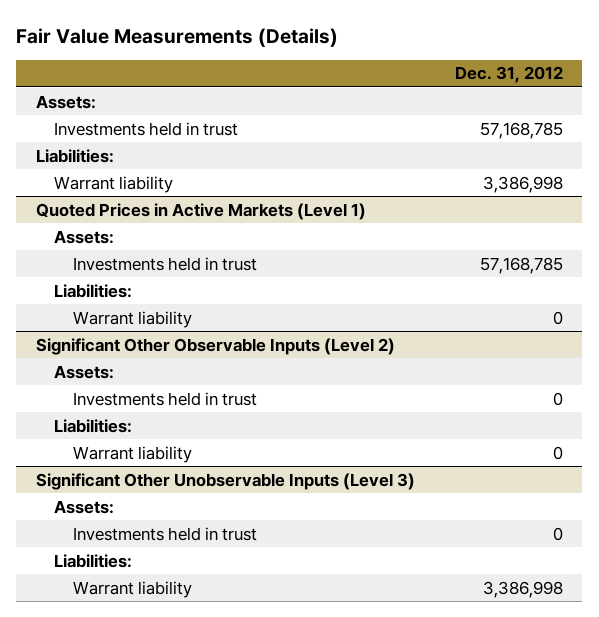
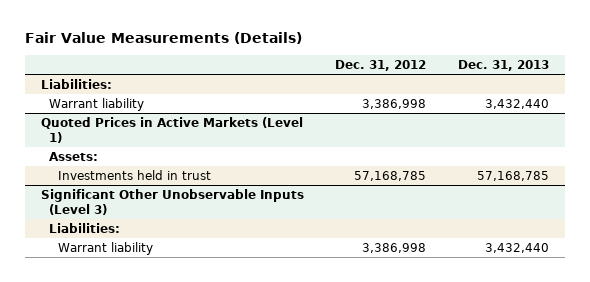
none -> [457,60,549,72] Dec. 31, 2013
[36,94,97,109] Assets: -> none
[54,121,239,136] Investments held in trust -> none
[54,283,133,298] Liabilities: -> none
[72,310,192,328] Warrant liability -> none
[36,337,396,355] Significant Other Observable Inputs (Level 2) -> none
[54,364,115,379] Assets: -> none
[72,391,257,406] Investments held in trust -> none
[54,418,133,433] Liabilities: -> none
[72,445,192,463] Warrant liability -> none
[54,499,115,514] Assets: -> none
[72,526,257,541] Investments held in trust -> none

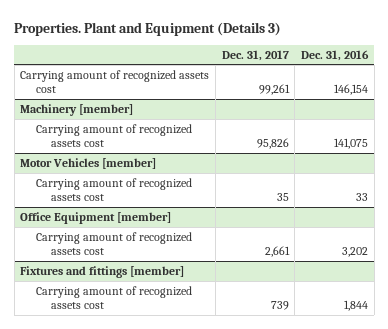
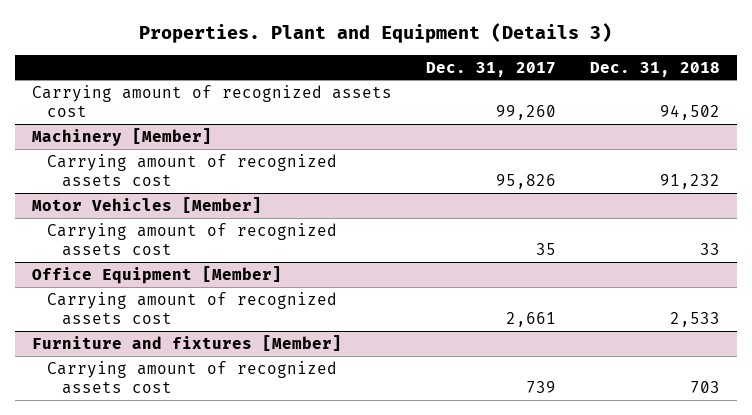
[301,49,370,61] Dec. 31, 2016 -> none
none -> [589,61,720,77] Dec. 31, 2018
[258,84,290,96] 99,261 -> [495,104,556,120] 99,260
[20,103,134,116] Machinery [member] -> [31,127,212,146] Machinery [Member]
[20,157,157,169] Motor Vehicles [member] -> [31,196,262,213] Motor Vehicles [Member]
[20,211,172,224] Office Equipment [member] -> [31,265,282,284] Office Equipment [Member]
[20,265,185,278] Fixtures and fittings [member] -> [31,334,342,351] Furniture and fixtures [Member]

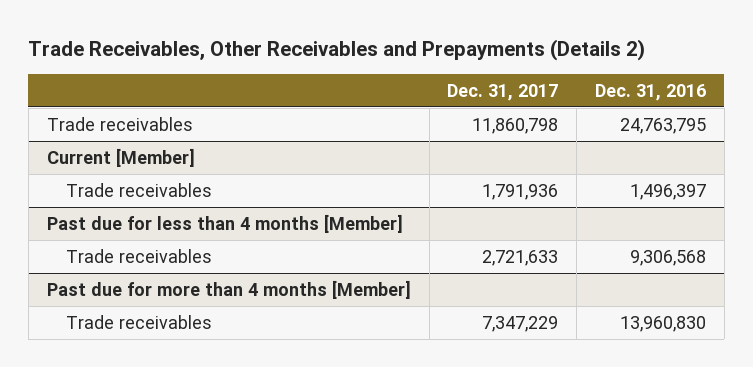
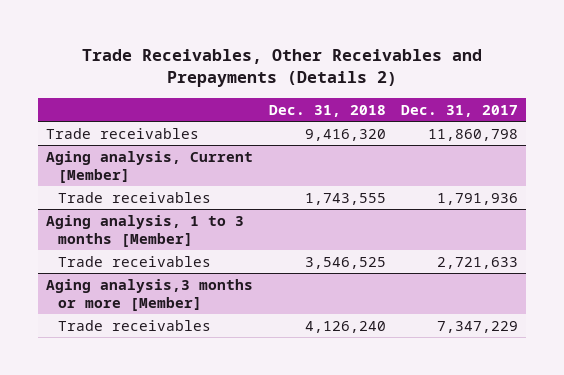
[595,83,707,101] Dec. 31, 2016 -> none
none -> [268,104,386,117] Dec. 31, 2018
[46,147,195,167] Current [Member] -> [46,150,254,183] Aging analysis, Current [Member]
[46,213,403,233] Past due for less than 4 months [Member] -> [46,214,245,247] Aging analysis, 1 to 3 months [Member]
[46,279,411,299] Past due for more than 4 months [Member] -> [46,278,254,311] Aging analysis,3 months or more [Member]

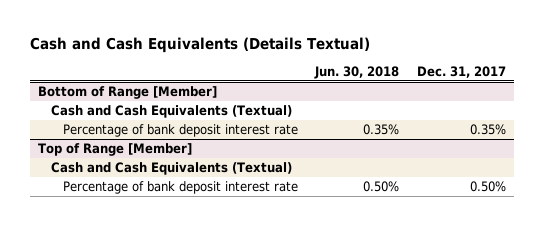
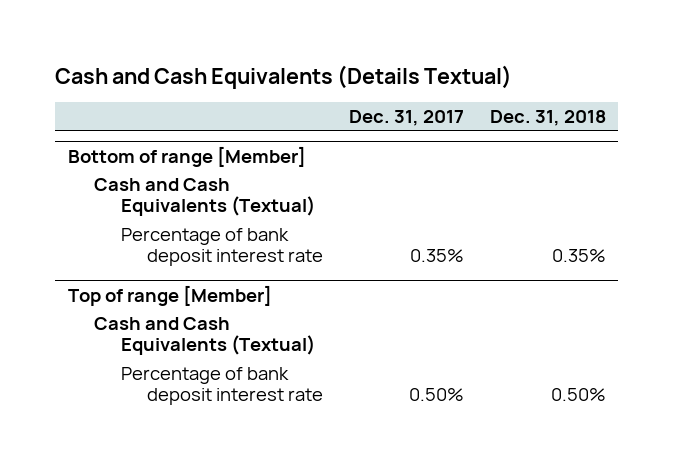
[314,65,400,79] Jun. 30, 2018 -> none
none -> [489,110,606,127] Dec. 31, 2018
[38,86,218,100] Bottom of Range [Member] -> [67,145,306,167] Bottom of range [Member]
[38,143,193,157] Top of Range [Member] -> [67,284,272,306] Top of range [Member]

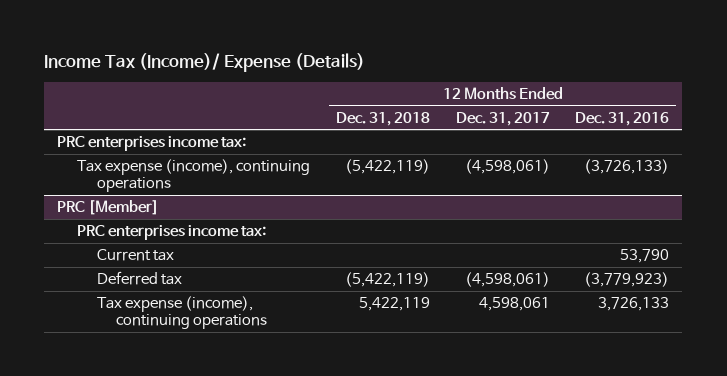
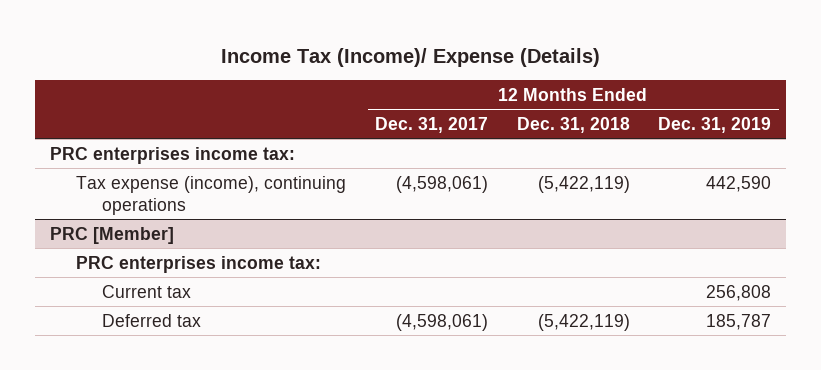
[575,111,670,126] Dec. 31, 2016 -> none
none -> [658,116,772,133] Dec. 31, 2019
[96,296,268,330] Tax expense (income), continuing operations -> none

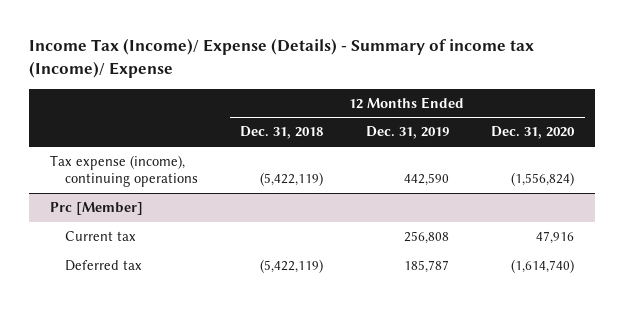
[220,47,600,67] Income Tax (Income)/ Expense (Details) -> [28,38,534,79] Income Tax (Income)/ Expense (Details) - Summary of income tax (Income)/ Expense
[374,116,488,133] Dec. 31, 2017 -> none
none -> [491,126,576,140] Dec. 31, 2020
[49,146,295,164] PRC enterprises income tax: -> none
[76,255,322,273] PRC enterprises income tax: -> none
[49,226,174,244] PRC [Member] -> [49,202,143,216] Prc [Member]

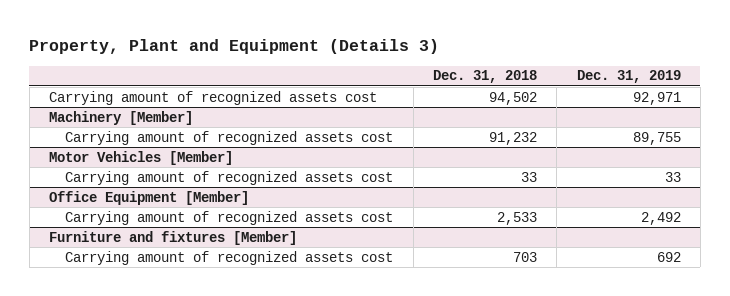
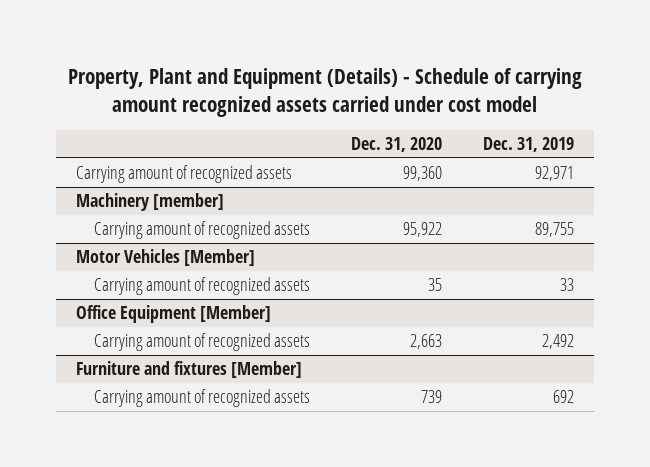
[29,39,440,55] Property, Plant and Equipment (Details 3) -> [68,67,583,117] Property, Plant and Equipment (Details) - Schedule of carrying amount recognized assets carried under cost model
[433,70,538,84] Dec. 31, 2018 -> none
none -> [350,137,442,153] Dec. 31, 2020
[49,90,378,105] Carrying amount of recognized assets cost -> [76,165,293,184] Carrying amount of recognized assets
[49,110,194,125] Machinery [Member] -> [76,193,225,212] Machinery [member]
[65,130,394,145] Carrying amount of recognized assets cost -> [93,221,310,240] Carrying amount of recognized assets
[65,170,394,185] Carrying amount of recognized assets cost -> [93,277,310,296] Carrying amount of recognized assets
[65,210,394,225] Carrying amount of recognized assets cost -> [93,333,310,352] Carrying amount of recognized assets
[65,250,394,265] Carrying amount of recognized assets cost -> [93,389,310,408] Carrying amount of recognized assets

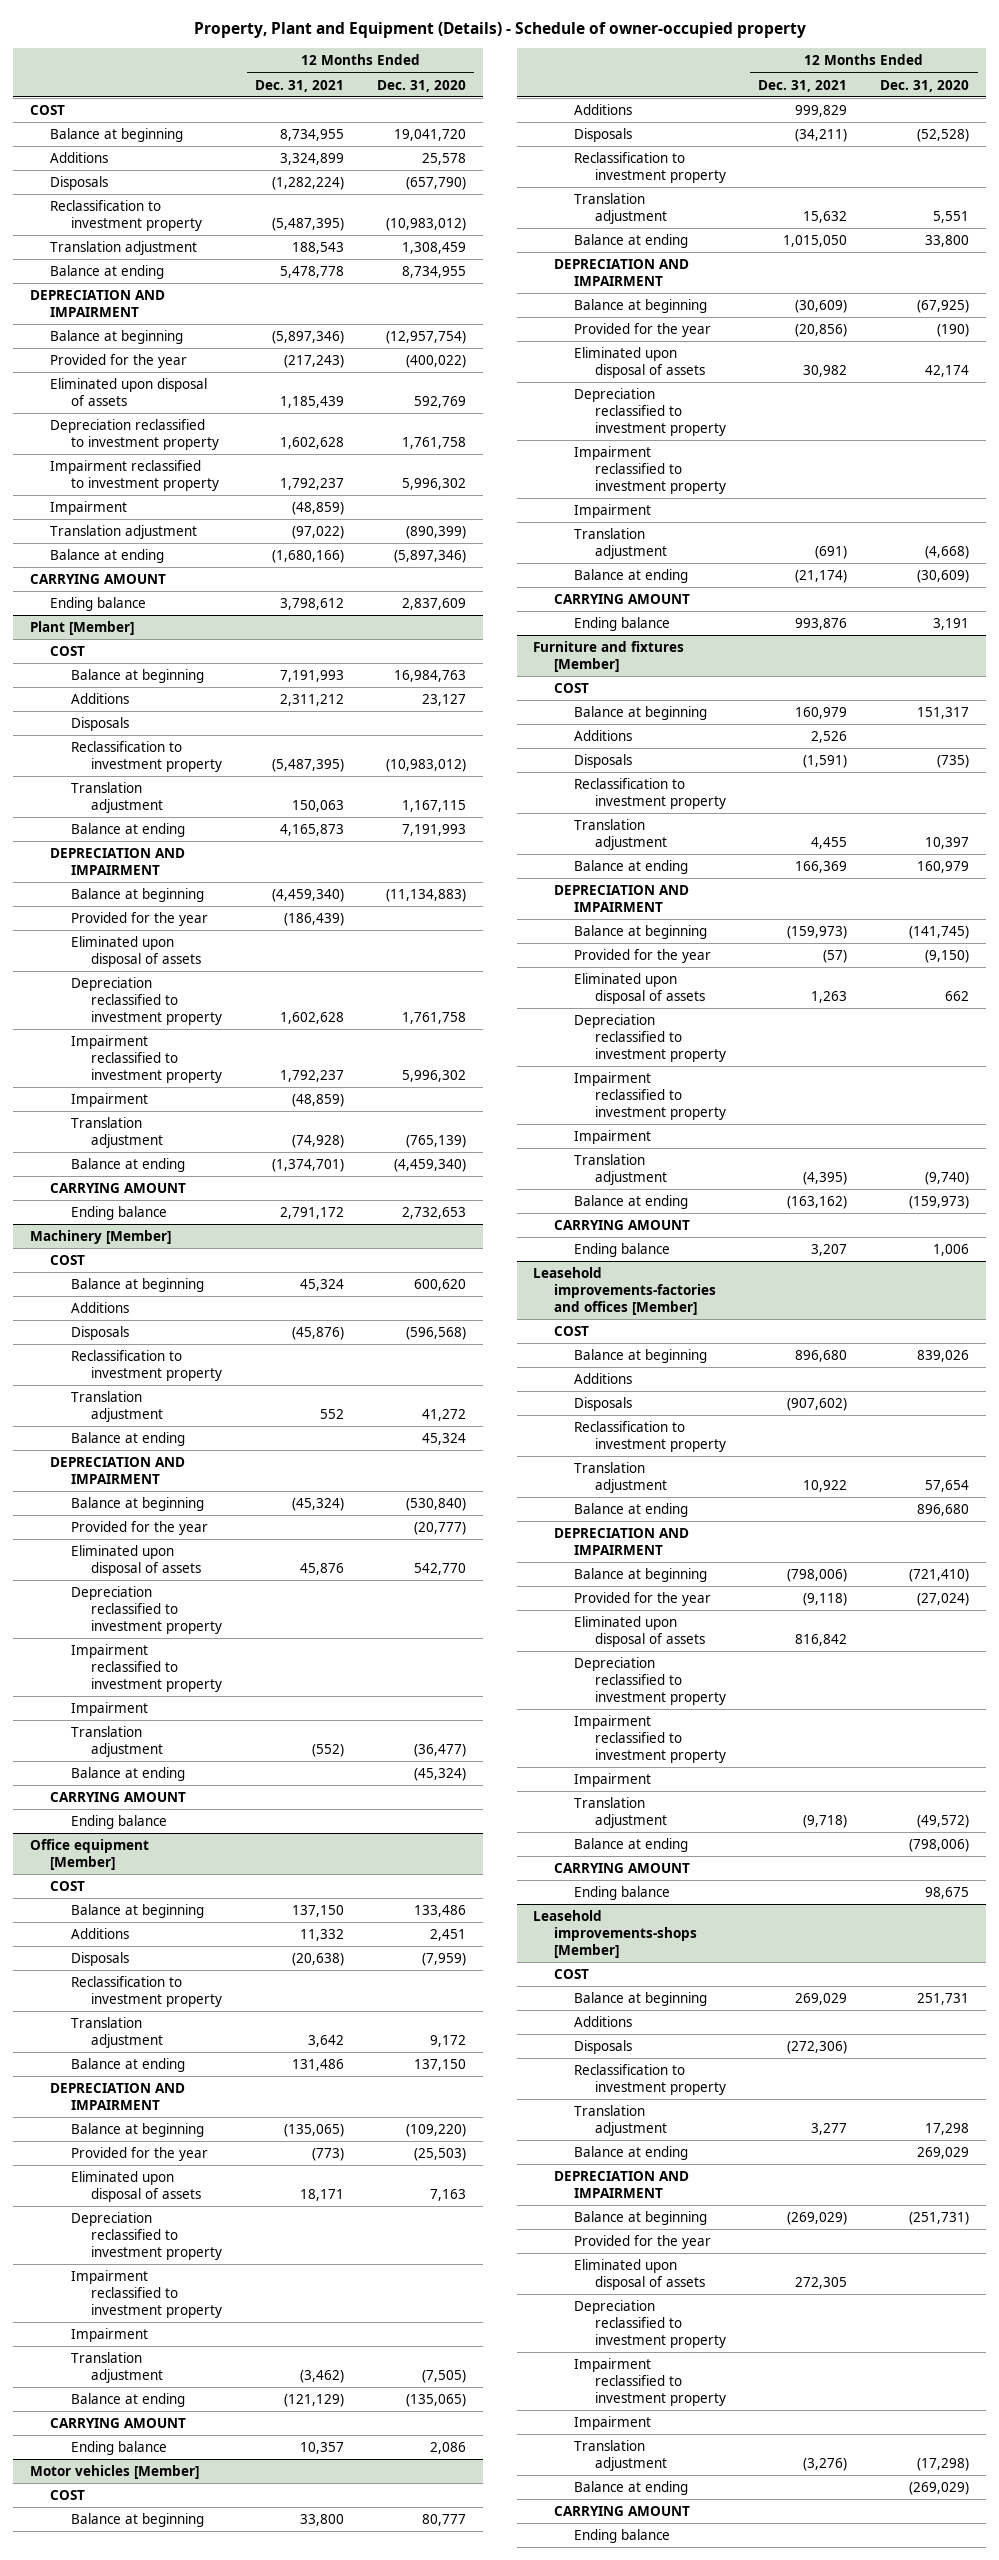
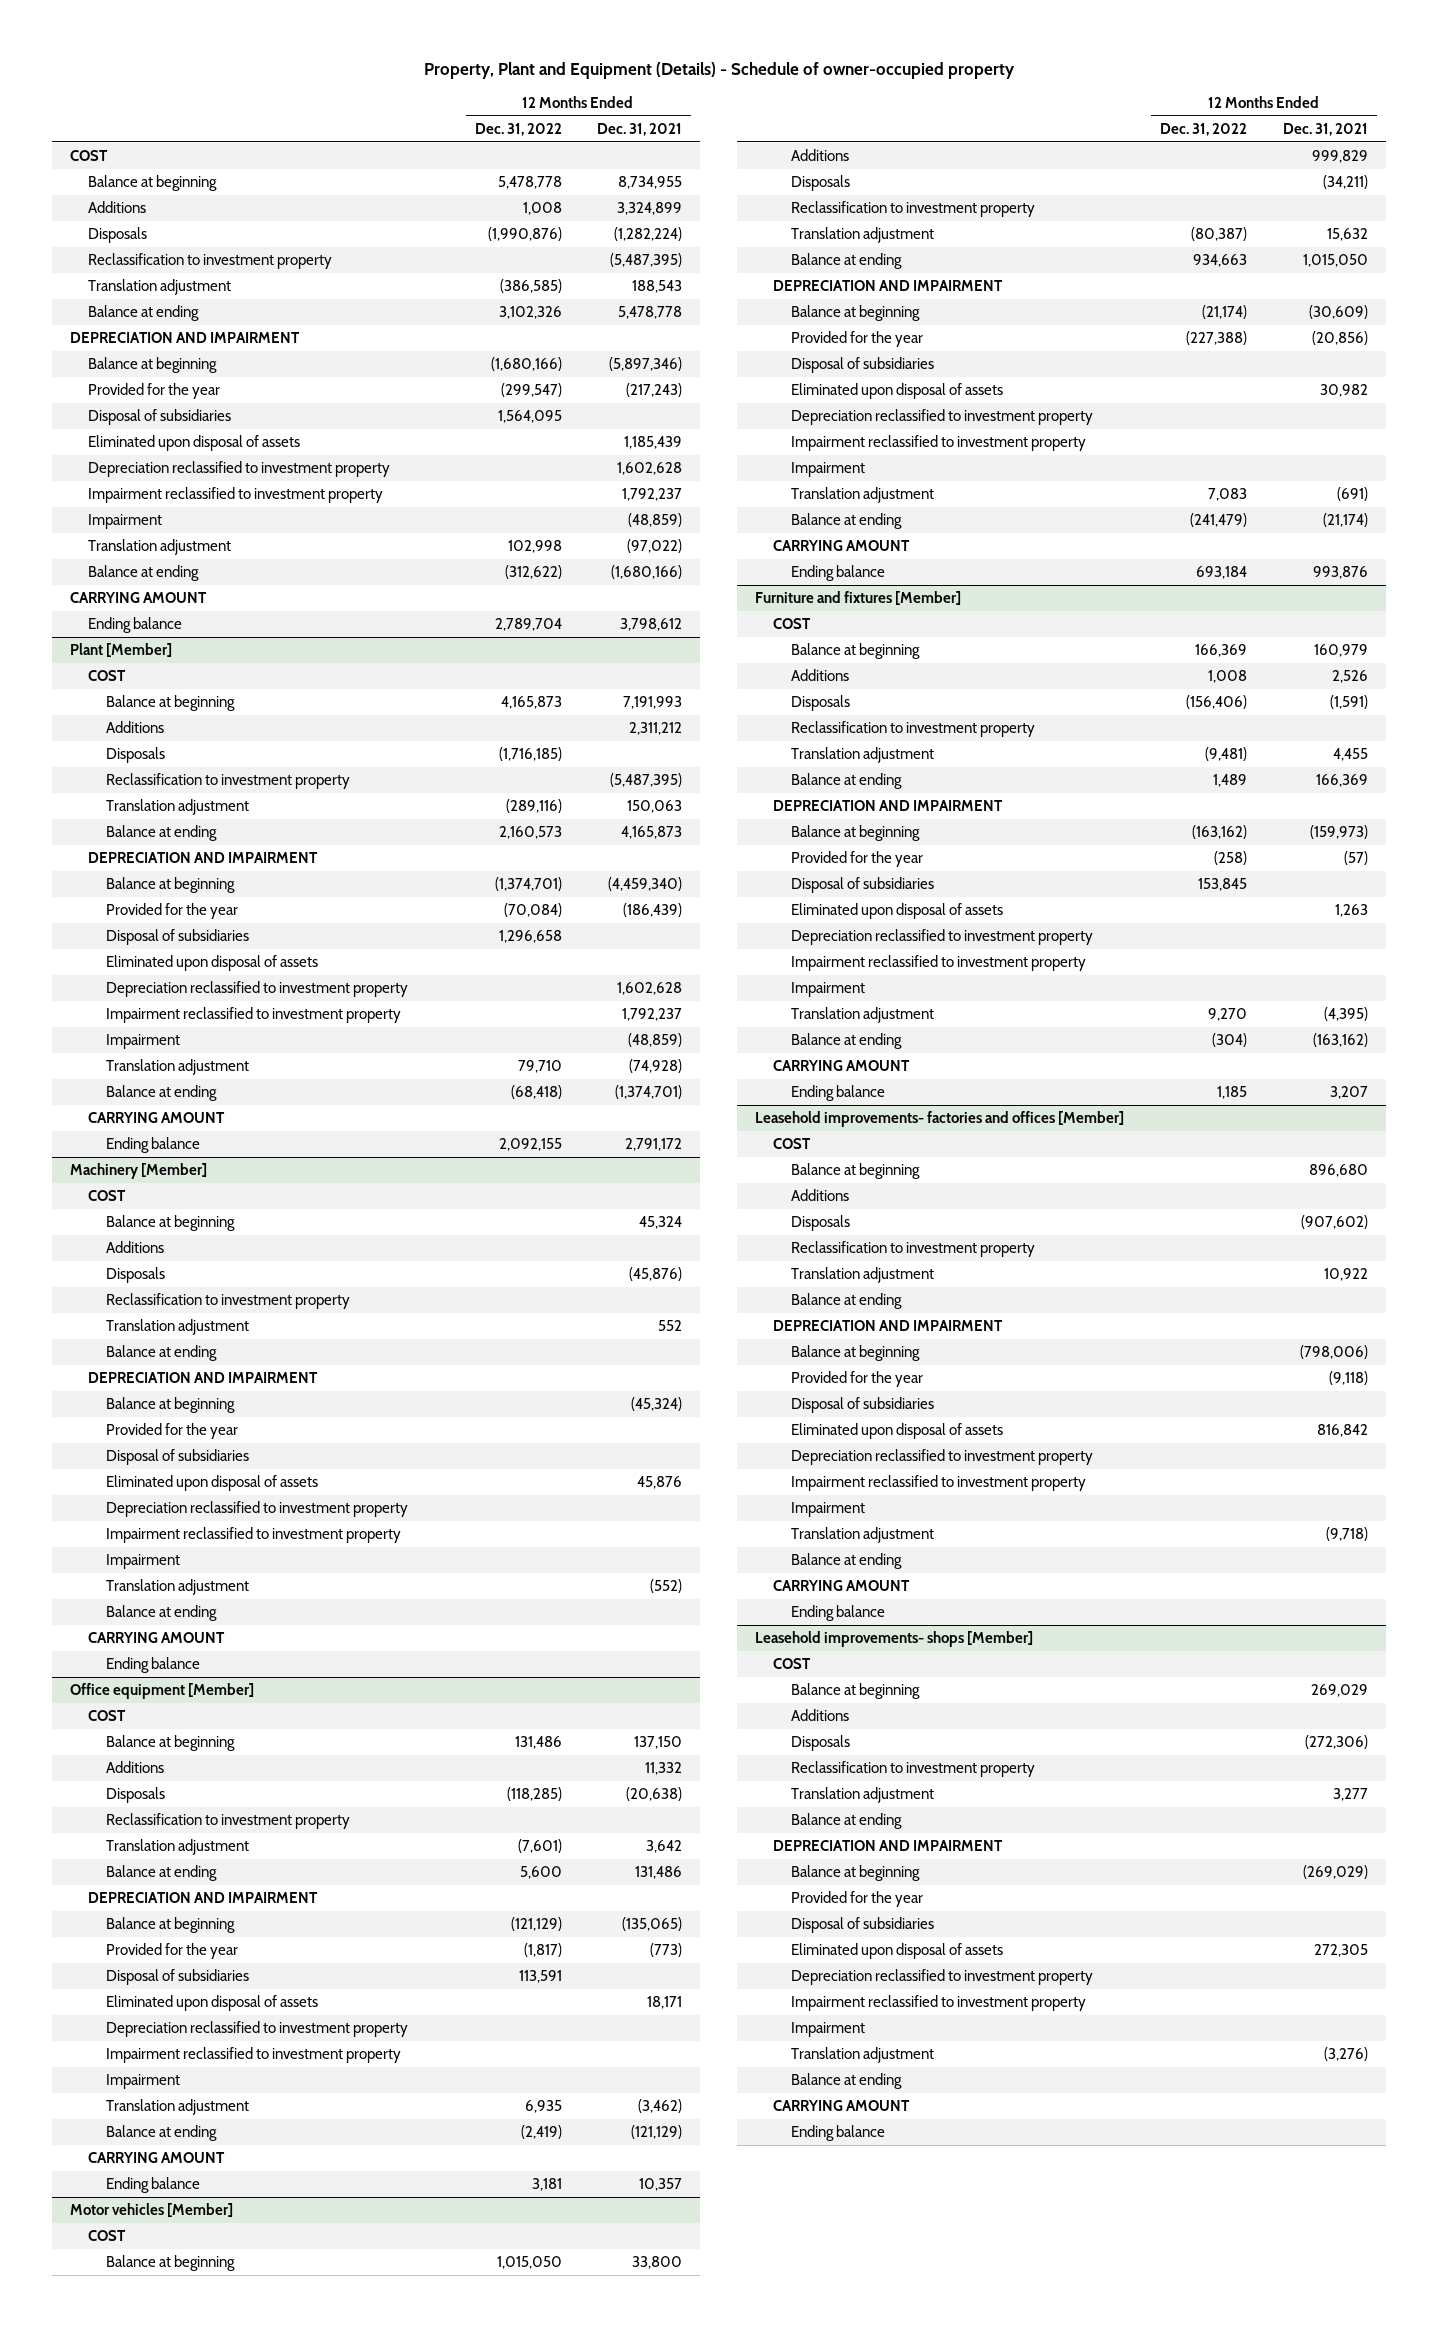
[377,79,467,92] Dec. 31, 2020 -> none
none -> [474,122,562,136] Dec. 31, 2022
none -> [87,409,231,426] Disposal of subsidiaries
none -> [105,929,249,946] Disposal of subsidiaries
none -> [105,1449,249,1466] Disposal of subsidiaries
none -> [105,1969,249,1986] Disposal of subsidiaries
none -> [791,357,935,374] Disposal of subsidiaries
none -> [791,877,935,894] Disposal of subsidiaries
[533,1267,716,1315] Leasehold improvements-factories and offices [Member] -> [755,1111,1125,1128] Leasehold improvements- factories and offices [Member]
none -> [791,1397,935,1414] Disposal of subsidiaries
[533,1910,697,1958] Leasehold improvements-shops [Member] -> [755,1631,1034,1648] Leasehold improvements- shops [Member]
none -> [791,1917,935,1934] Disposal of subsidiaries

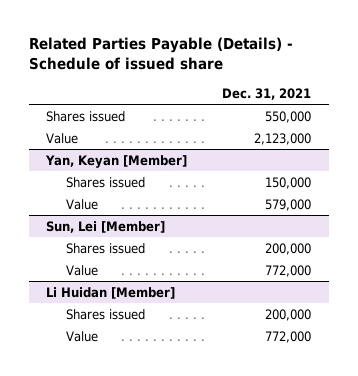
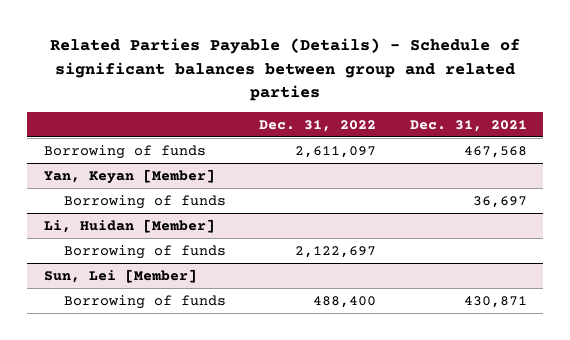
[28,36,293,70] Related Parties Payable (Details) - Schedule of issued share -> [50,38,521,101] Related Parties Payable (Details) - Schedule of significant balances between group and related parties
none -> [259,119,377,132] Dec. 31, 2022
[46,110,126,122] Shares issued -> none
[46,132,79,144] Value -> none
none -> [43,144,206,159] Borrowing of funds
[65,176,145,188] Shares issued -> none
[65,198,98,210] Value -> none
none -> [63,194,226,209] Borrowing of funds
none -> [43,218,215,233] Li, Huidan [Member]
none -> [63,244,226,259] Borrowing of funds
[65,242,145,254] Shares issued -> none
[65,264,98,276] Value -> none
[46,286,176,299] Li Huidan [Member] -> none
[65,308,145,320] Shares issued -> none
[65,330,98,342] Value -> none
none -> [63,294,226,309] Borrowing of funds

